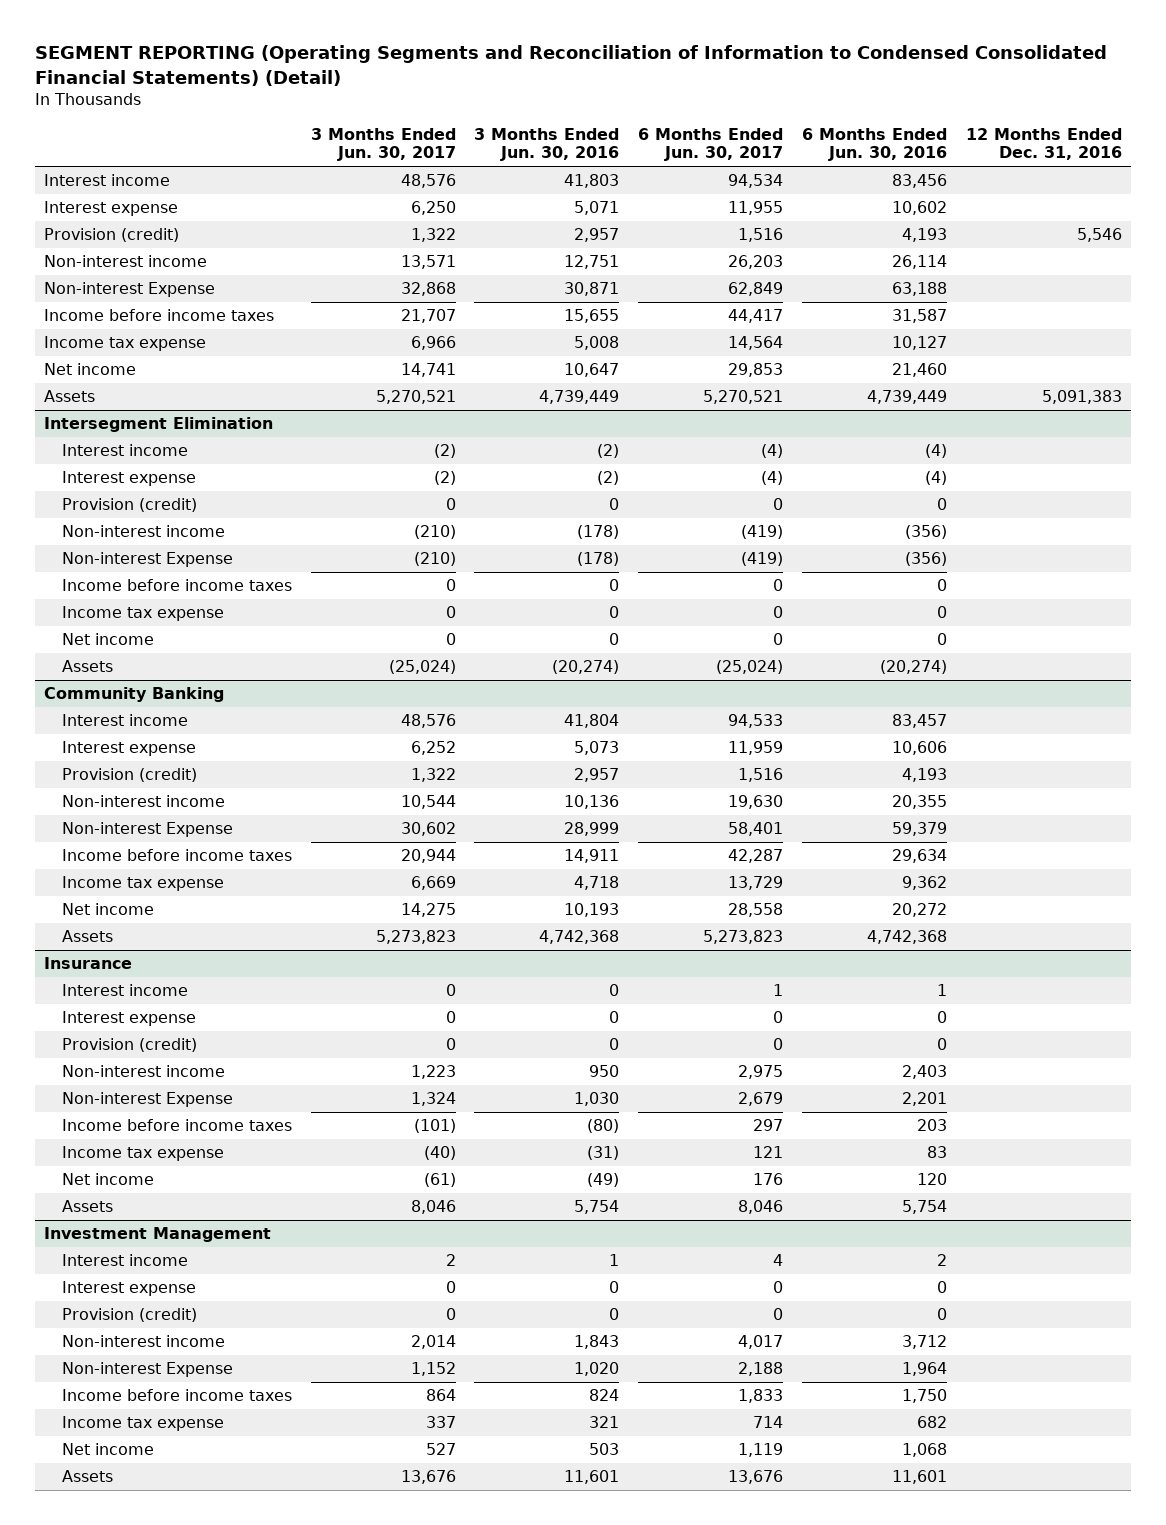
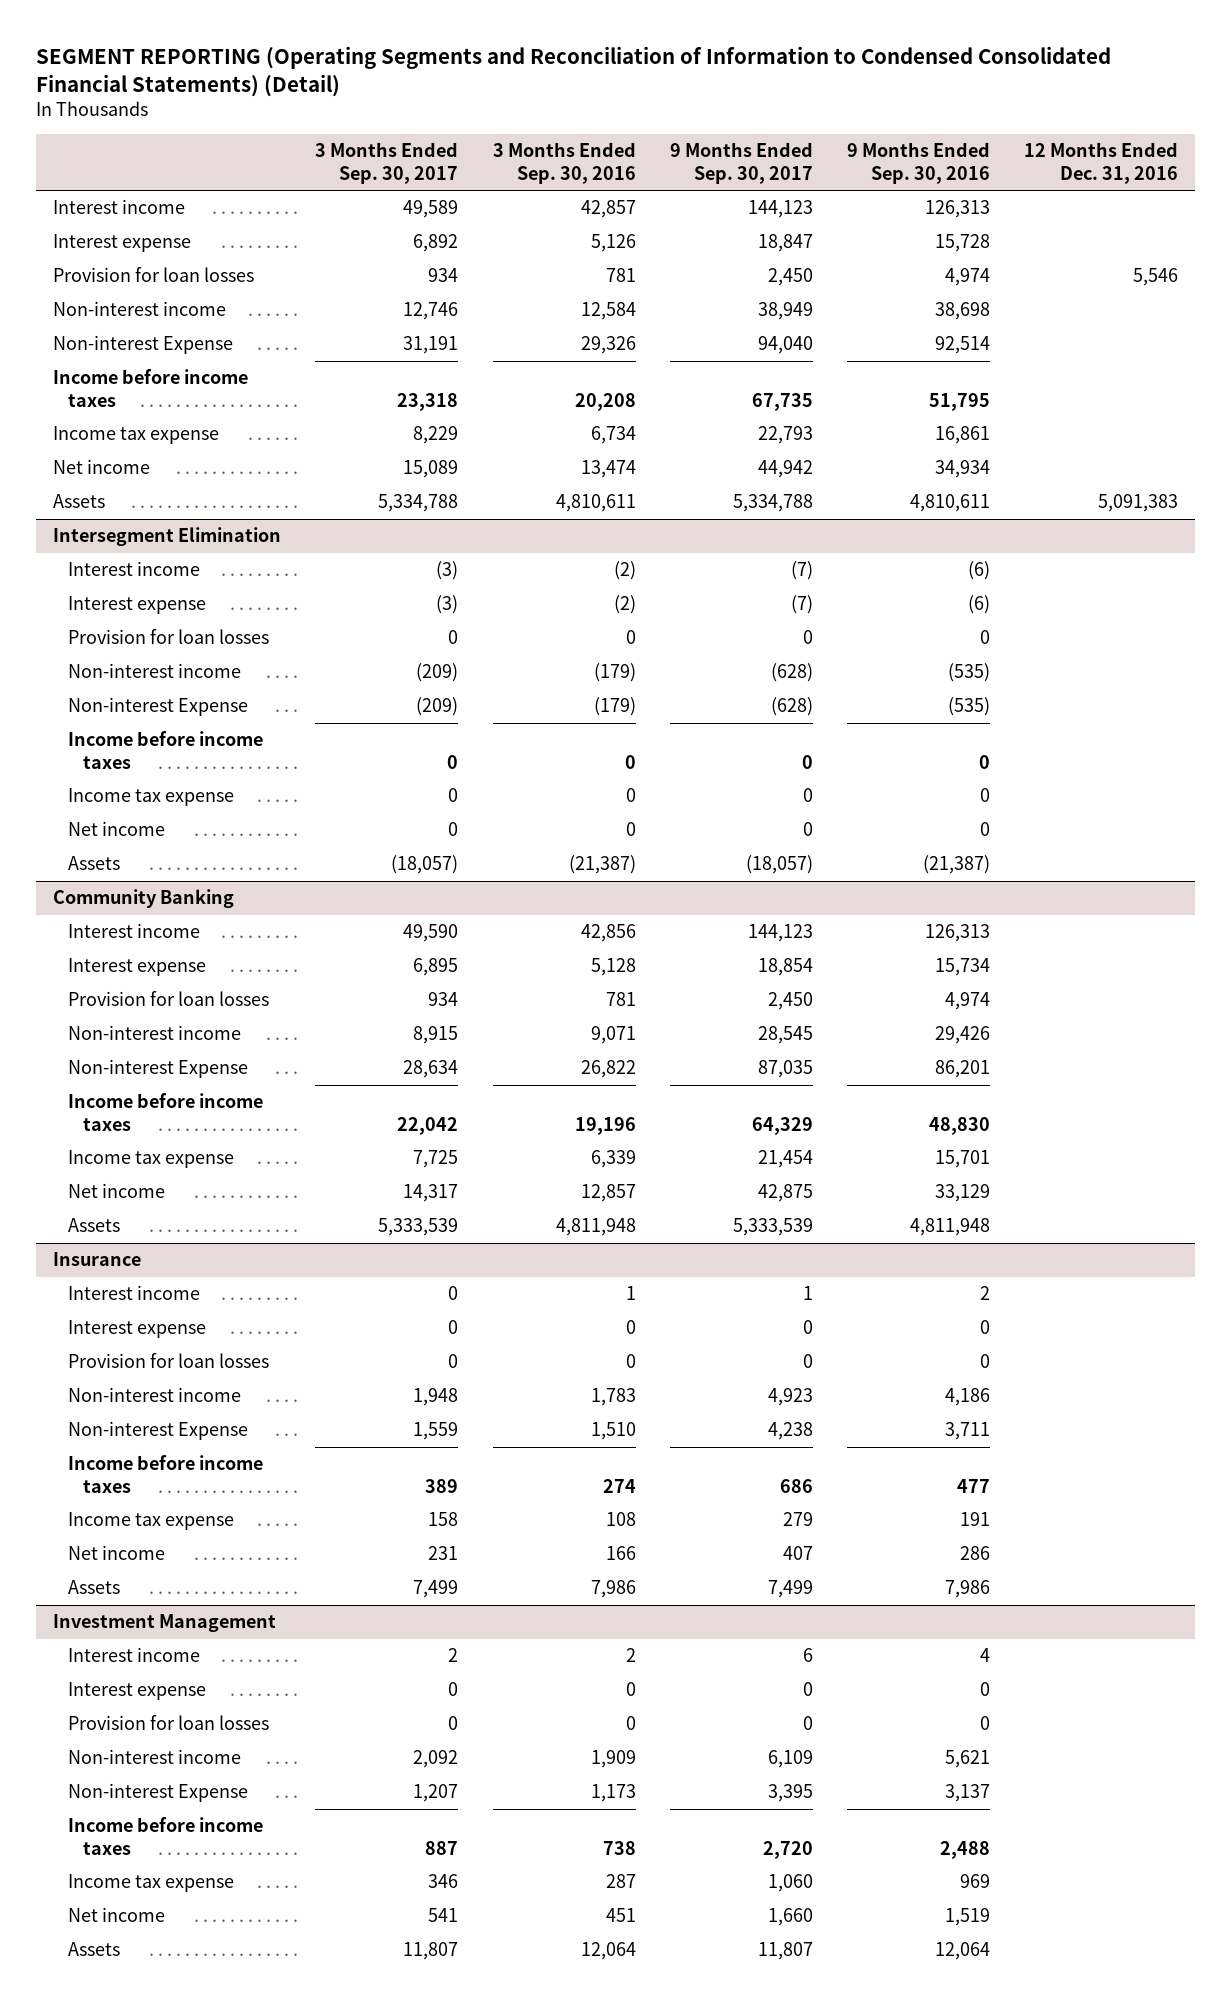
[310,127,456,162] 3 Months Ended Jun. 30, 2017 -> none
[474,127,620,162] 3 Months Ended Jun. 30, 2016 -> none
[638,127,784,162] 6 Months Ended Jun. 30, 2017 -> none
[802,127,948,162] 6 Months Ended Jun. 30, 2016 -> none
none -> [315,142,459,184] 3 Months Ended Sep. 30, 2017
none -> [492,142,636,184] 3 Months Ended Sep. 30, 2016
none -> [669,142,813,184] 9 Months Ended Sep. 30, 2017
none -> [846,142,990,184] 9 Months Ended Sep. 30, 2016
[44,228,180,243] Provision (credit) -> [53,267,255,283] Provision for loan losses
[61,498,197,513] Provision (credit) -> [68,629,270,645] Provision for loan losses
[61,768,197,783] Provision (credit) -> [68,991,270,1007] Provision for loan losses
[61,1038,197,1053] Provision (credit) -> [68,1353,270,1369] Provision for loan losses
[61,1308,197,1323] Provision (credit) -> [68,1715,270,1731] Provision for loan losses

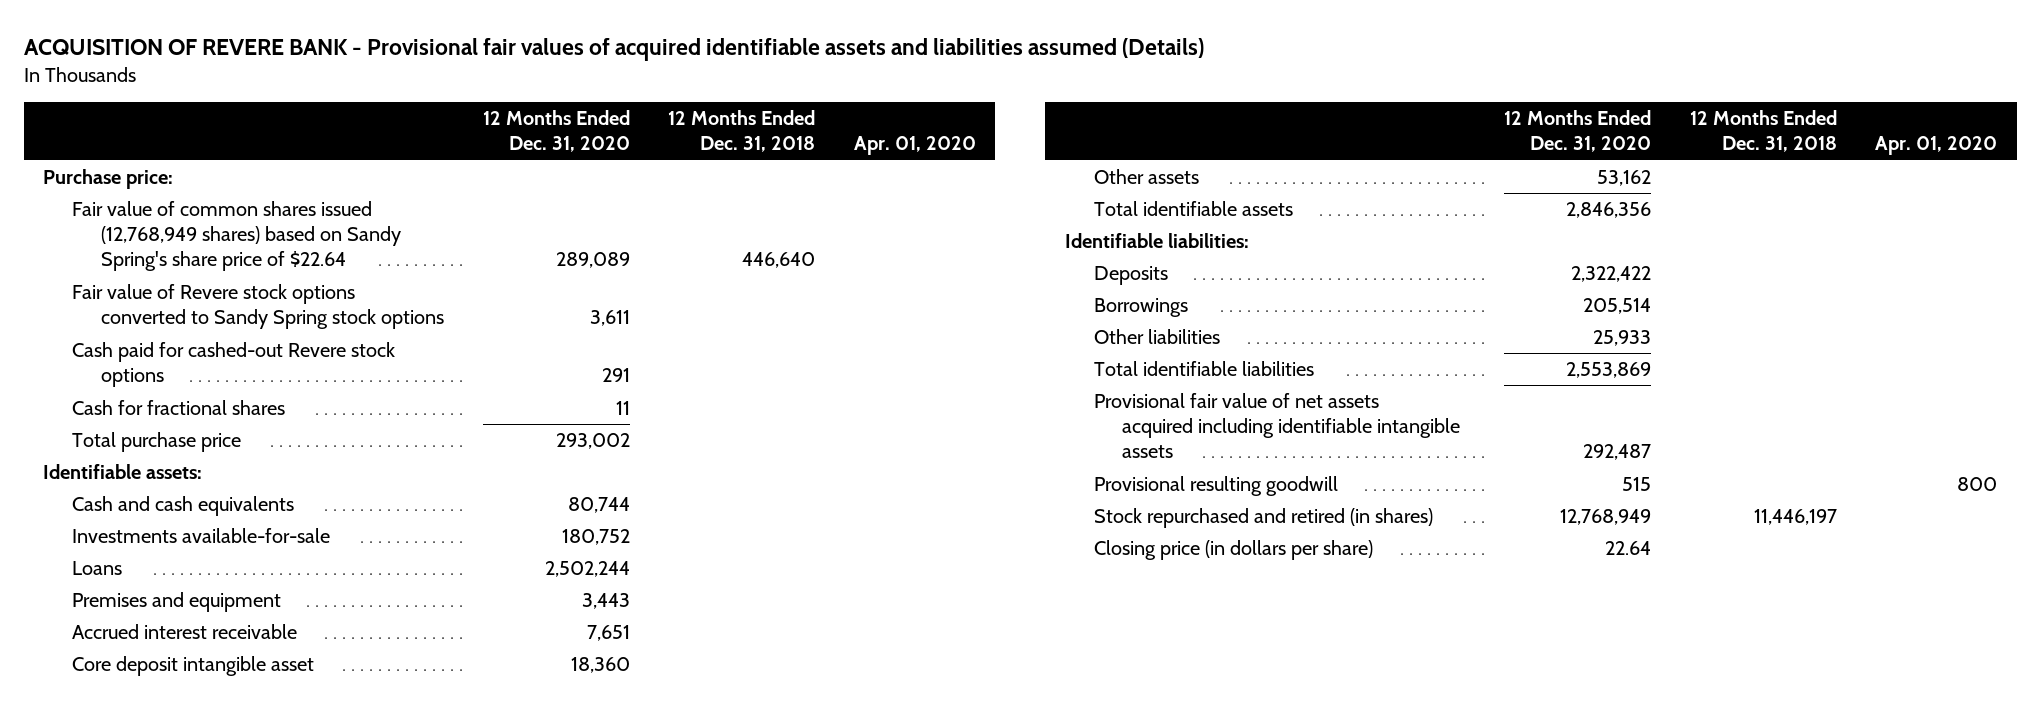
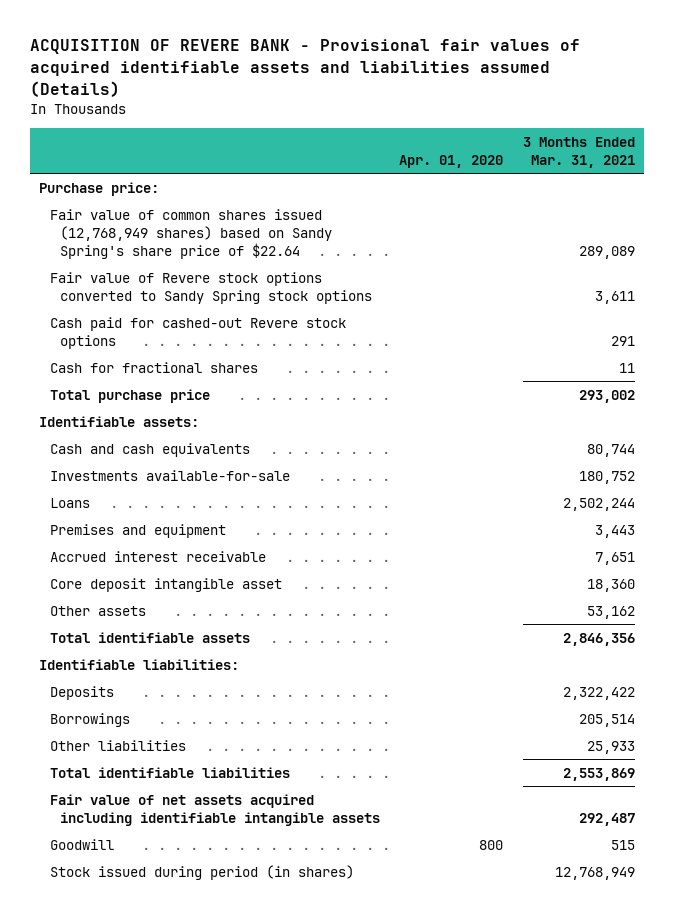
[482,110,630,153] 12 Months Ended Dec. 31, 2020 -> none
[668,110,816,153] 12 Months Ended Dec. 31, 2018 -> none
none -> [522,136,635,168] 3 Months Ended Mar. 31, 2021
[1093,540,1373,561] Closing price (in dollars per share) -> none
[1093,393,1461,459] Provisional fair value of net assets acquired including identifiable intangible assets -> [49,793,381,826] Fair value of net assets acquired including identifiable intangible assets
[1093,476,1338,497] Provisional resulting goodwill -> [49,838,114,850] Goodwill
[1093,508,1433,529] Stock repurchased and retired (in shares) -> [49,864,354,880] Stock issued during period (in shares)

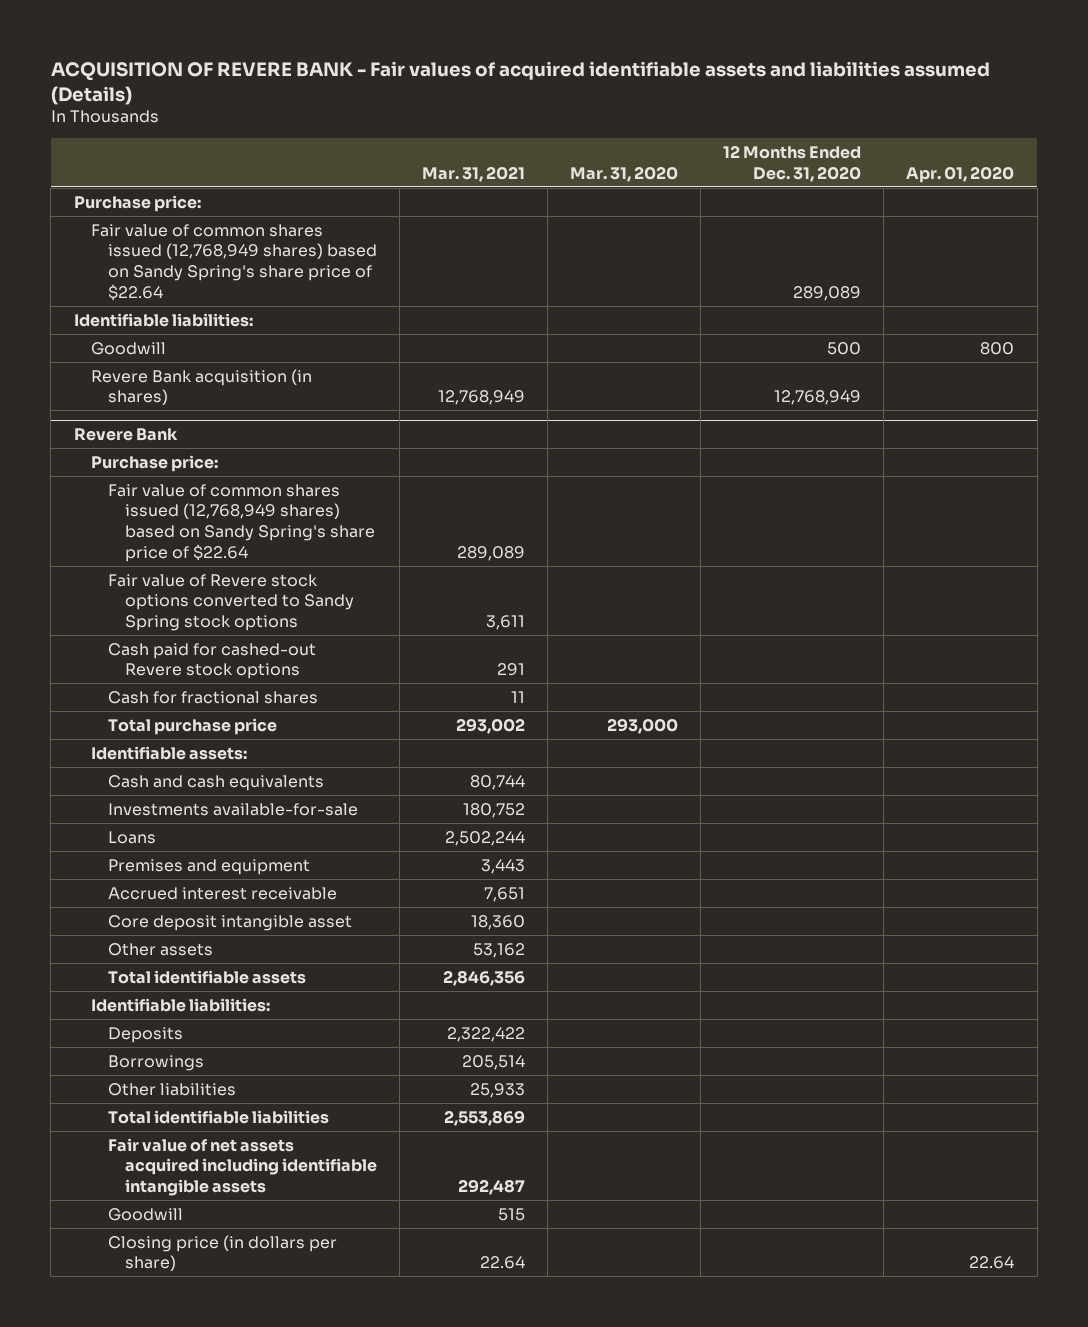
[29,39,580,98] ACQUISITION OF REVERE BANK - Provisional fair values of acquired identifiable assets and liabilities assumed (Details) -> [50,60,990,105] ACQUISITION OF REVERE BANK - Fair values of acquired identifiable assets and liabilities assumed (Details)
[522,136,635,168] 3 Months Ended Mar. 31, 2021 -> none
none -> [421,165,525,182] Mar. 31, 2021
none -> [570,165,679,182] Mar. 31, 2020
none -> [723,144,862,182] 12 Months Ended Dec. 31, 2020
[49,271,373,304] Fair value of Revere stock options converted to Sandy Spring stock options -> none
[49,316,346,349] Cash paid for cashed-out Revere stock options -> none
[49,361,258,373] Cash for fractional shares -> none
[49,388,210,403] Total purchase price -> none
[39,415,200,427] Identifiable assets: -> none
[49,442,250,457] Cash and cash equivalents -> none
[49,469,290,481] Investments available-for-sale -> none
[49,497,90,508] Loans -> none
[49,523,226,538] Premises and equipment -> none
[49,550,266,562] Accrued interest receivable -> none
[49,577,282,592] Core deposit intangible asset -> none
[49,605,146,616] Other assets -> none
[49,631,250,643] Total identifiable assets -> none
[49,685,114,700] Deposits -> none
[49,712,130,727] Borrowings -> none
[49,739,186,751] Other liabilities -> none
[49,766,290,778] Total identifiable liabilities -> none
[49,793,381,826] Fair value of net assets acquired including identifiable intangible assets -> none
[49,864,354,880] Stock issued during period (in shares) -> [90,368,312,406] Revere Bank acquisition (in shares)
none -> [73,428,178,442] Revere Bank
none -> [90,454,218,472] Purchase price:
none -> [107,483,375,562] Fair value of common shares issued (12,768,949 shares) based on Sandy Spring's share price of $22.64
none -> [107,573,354,632] Fair value of Revere stock options converted to Sandy Spring stock options
none -> [107,642,316,680] Cash paid for cashed-out Revere stock options
none -> [107,690,318,704] Cash for fractional shares
none -> [107,717,277,735] Total purchase price
none -> [90,745,247,760] Identifiable assets:
none -> [107,774,324,791] Cash and cash equivalents
none -> [107,802,358,816] Investments available-for-sale
none -> [107,830,156,844] Loans
none -> [107,858,310,875] Premises and equipment
none -> [107,886,337,900] Accrued interest receivable
none -> [107,914,352,931] Core deposit intangible asset
none -> [107,942,213,956] Other assets
none -> [107,969,306,984] Total identifiable assets
none -> [90,997,270,1012] Identifiable liabilities:
none -> [107,1026,183,1043] Deposits
none -> [107,1054,204,1071] Borrowings
none -> [107,1082,236,1096] Other liabilities
none -> [107,1109,329,1124] Total identifiable liabilities
none -> [107,1137,377,1197] Fair value of net assets acquired including identifiable intangible assets
none -> [107,1207,183,1221] Goodwill
none -> [107,1234,337,1272] Closing price (in dollars per share)

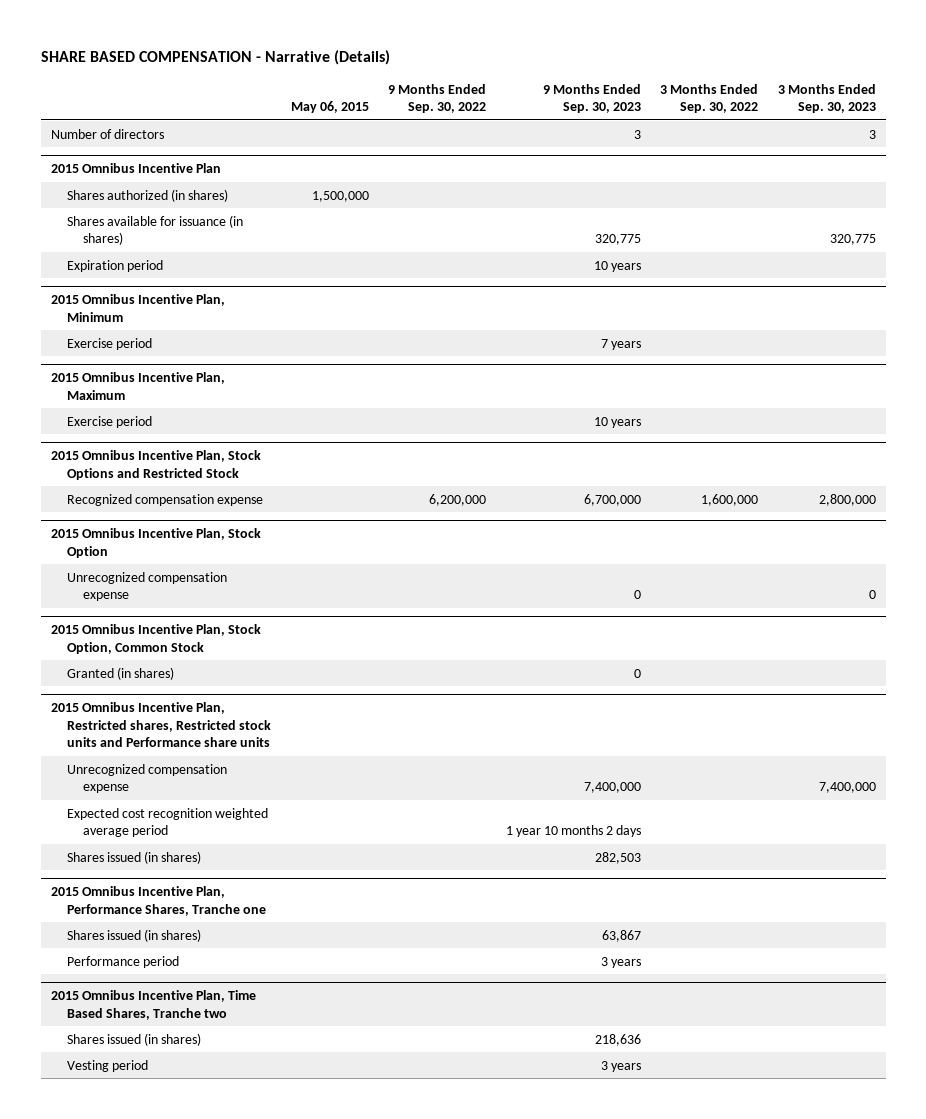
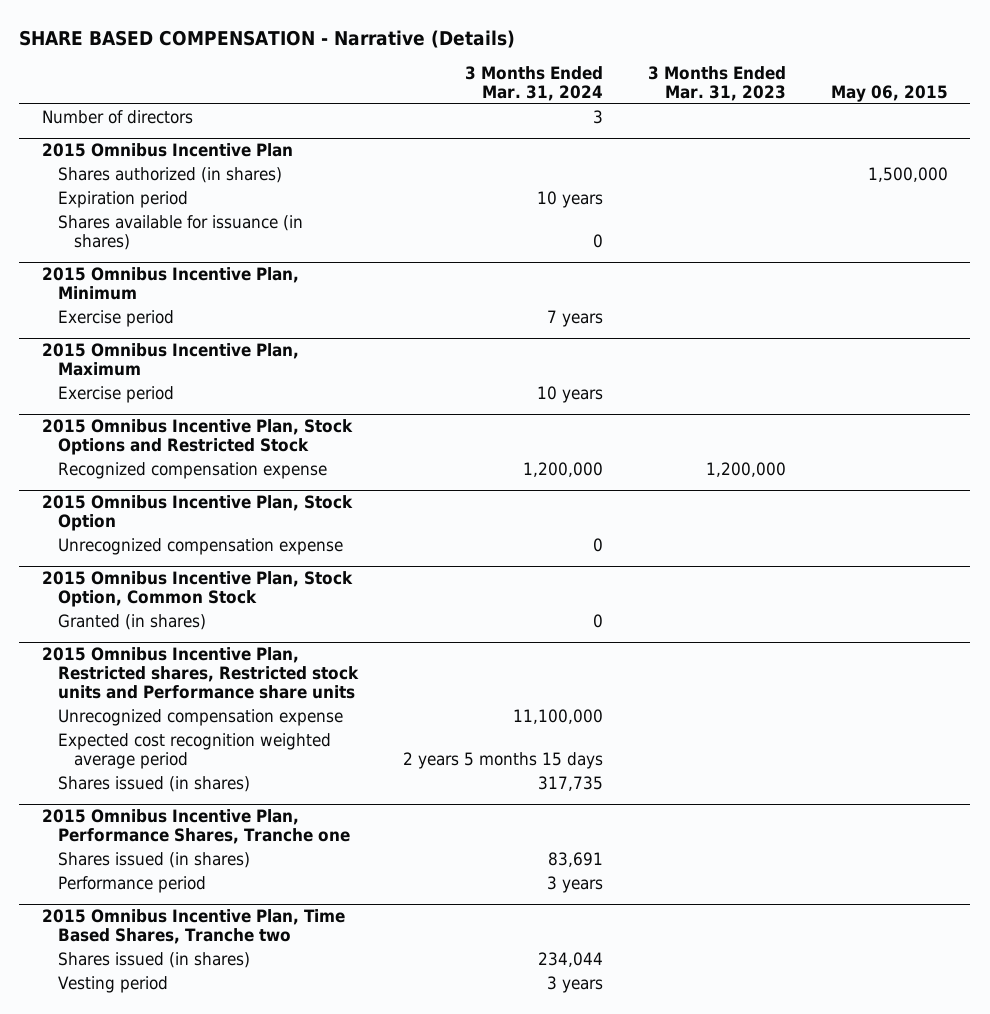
[388,83,487,114] 9 Months Ended Sep. 30, 2022 -> none
[542,83,641,114] 9 Months Ended Sep. 30, 2023 -> none
[660,83,759,114] 3 Months Ended Sep. 30, 2022 -> none
[777,83,876,114] 3 Months Ended Sep. 30, 2023 -> none
none -> [464,66,603,102] 3 Months Ended Mar. 31, 2024
none -> [647,66,786,102] 3 Months Ended Mar. 31, 2023
[67,214,244,246] Shares available for issuance (in shares) -> [57,214,303,250] Shares available for issuance (in shares)

